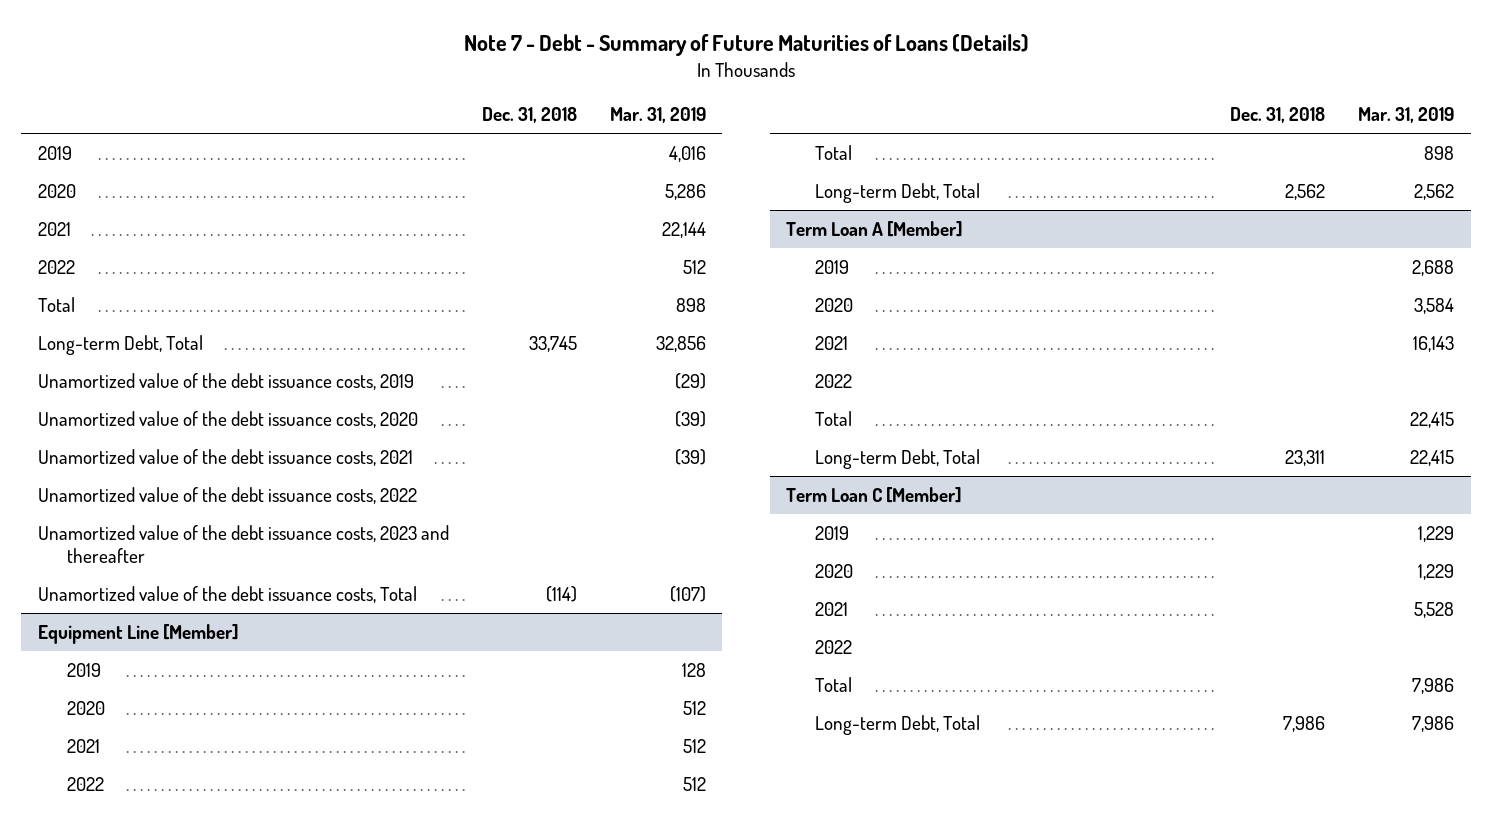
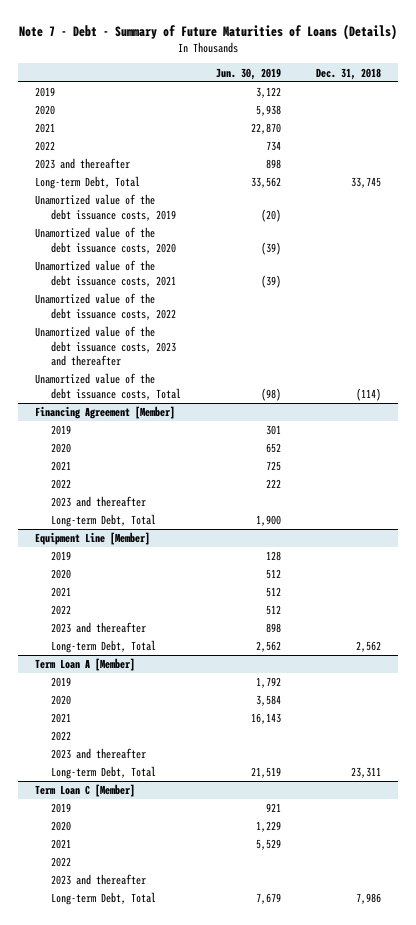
[609,107,706,124] Mar. 31, 2019 -> none
none -> [215,67,281,80] Jun. 30, 2019
[37,296,75,312] Total -> [35,158,131,170] 2023 and thereafter
none -> [35,406,176,420] Financing Agreement [Member]
none -> [50,425,71,436] 2019
none -> [50,443,71,454] 2020
none -> [50,461,71,472] 2021
none -> [50,479,71,490] 2022
none -> [50,496,146,508] 2023 and thereafter
none -> [50,514,156,528] Long-term Debt, Total
[815,144,853,160] Total -> [50,622,146,634] 2023 and thereafter
[815,410,853,426] Total -> [50,748,146,760] 2023 and thereafter
[815,676,853,692] Total -> [50,874,146,886] 2023 and thereafter

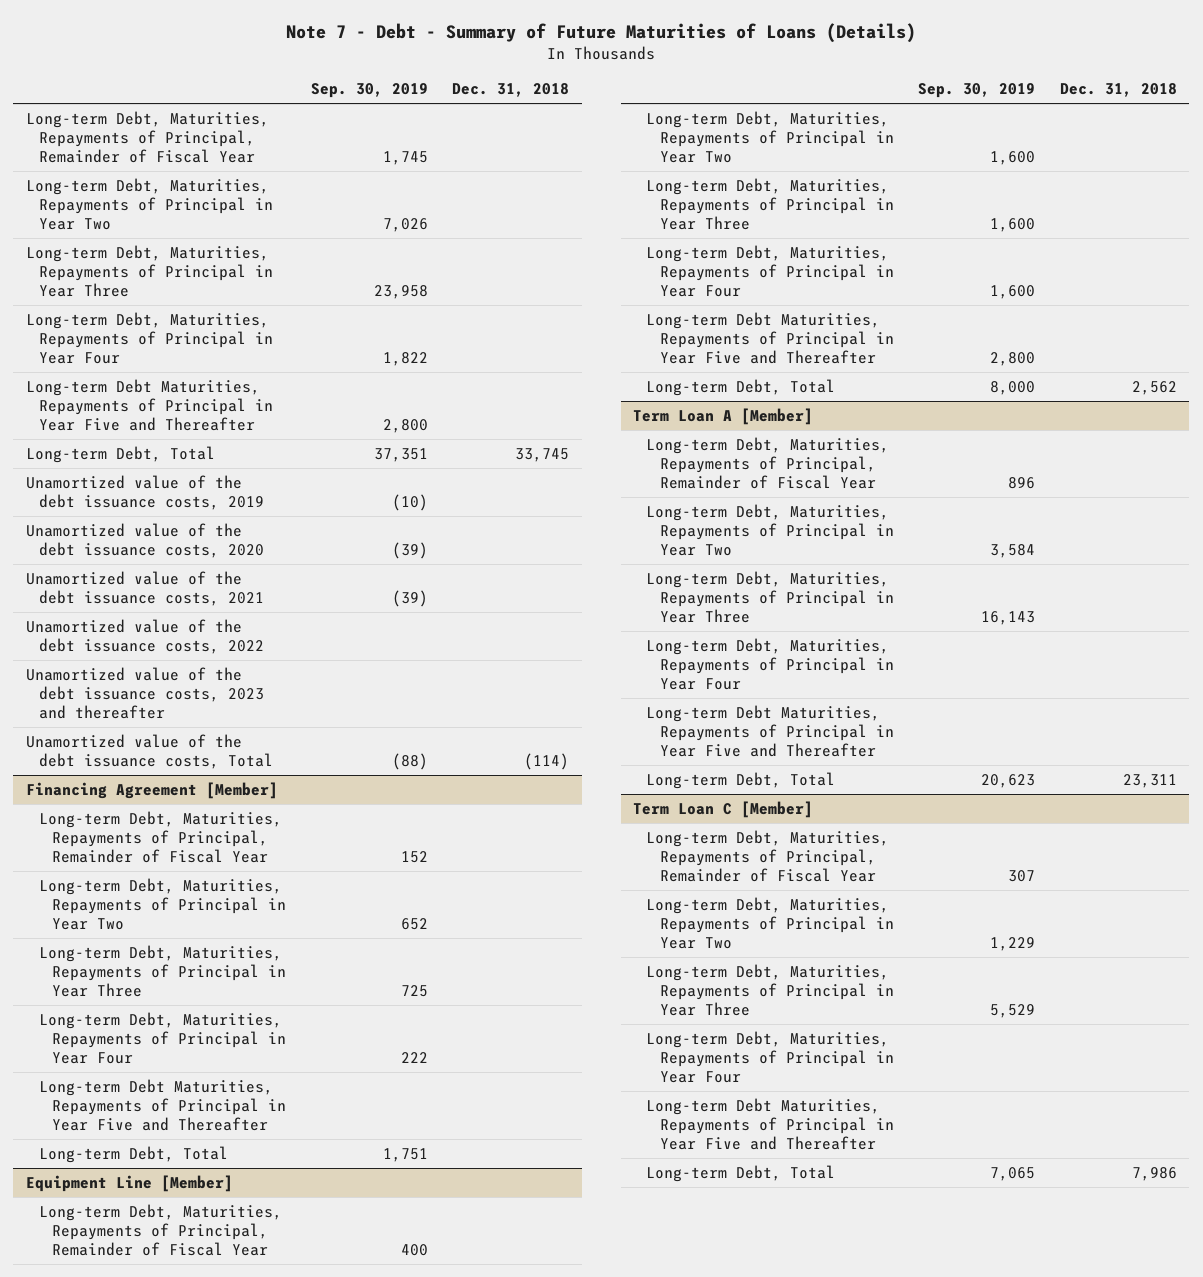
[215,67,281,80] Jun. 30, 2019 -> none
none -> [310,83,428,99] Sep. 30, 2019
[35,87,56,98] 2019 -> [25,110,269,163] Long-term Debt, Maturities, Repayments of Principal, Remainder of Fiscal Year
[35,105,56,116] 2020 -> [25,177,274,230] Long-term Debt, Maturities, Repayments of Principal in Year Two
[35,123,56,134] 2021 -> [25,244,274,297] Long-term Debt, Maturities, Repayments of Principal in Year Three
[35,141,56,152] 2022 -> [25,311,274,364] Long-term Debt, Maturities, Repayments of Principal in Year Four
[35,158,131,170] 2023 and thereafter -> [25,378,274,431] Long-term Debt Maturities, Repayments of Principal in Year Five and Thereafter
[50,425,71,436] 2019 -> [39,810,283,863] Long-term Debt, Maturities, Repayments of Principal, Remainder of Fiscal Year
[50,443,71,454] 2020 -> [39,877,287,930] Long-term Debt, Maturities, Repayments of Principal in Year Two
[50,461,71,472] 2021 -> [39,944,287,997] Long-term Debt, Maturities, Repayments of Principal in Year Three
[50,479,71,490] 2022 -> [39,1011,287,1064] Long-term Debt, Maturities, Repayments of Principal in Year Four
[50,496,146,508] 2023 and thereafter -> [39,1078,287,1131] Long-term Debt Maturities, Repayments of Principal in Year Five and Thereafter
[50,551,71,562] 2019 -> [39,1203,283,1256] Long-term Debt, Maturities, Repayments of Principal, Remainder of Fiscal Year
[50,569,71,580] 2020 -> [646,110,894,163] Long-term Debt, Maturities, Repayments of Principal in Year Two
[50,587,71,598] 2021 -> [646,177,894,230] Long-term Debt, Maturities, Repayments of Principal in Year Three
[50,605,71,616] 2022 -> [646,244,894,297] Long-term Debt, Maturities, Repayments of Principal in Year Four
[50,622,146,634] 2023 and thereafter -> [646,311,894,364] Long-term Debt Maturities, Repayments of Principal in Year Five and Thereafter
[50,677,71,688] 2019 -> [646,436,890,489] Long-term Debt, Maturities, Repayments of Principal, Remainder of Fiscal Year
[50,695,71,706] 2020 -> [646,503,894,556] Long-term Debt, Maturities, Repayments of Principal in Year Two
[50,713,71,724] 2021 -> [646,570,894,623] Long-term Debt, Maturities, Repayments of Principal in Year Three
[50,731,71,742] 2022 -> [646,637,894,690] Long-term Debt, Maturities, Repayments of Principal in Year Four
[50,748,146,760] 2023 and thereafter -> [646,704,894,757] Long-term Debt Maturities, Repayments of Principal in Year Five and Thereafter
[50,803,71,814] 2019 -> [646,829,890,882] Long-term Debt, Maturities, Repayments of Principal, Remainder of Fiscal Year
[50,821,71,832] 2020 -> [646,896,894,949] Long-term Debt, Maturities, Repayments of Principal in Year Two
[50,839,71,850] 2021 -> [646,963,894,1016] Long-term Debt, Maturities, Repayments of Principal in Year Three
[50,857,71,868] 2022 -> [646,1030,894,1083] Long-term Debt, Maturities, Repayments of Principal in Year Four
[50,874,146,886] 2023 and thereafter -> [646,1097,894,1150] Long-term Debt Maturities, Repayments of Principal in Year Five and Thereafter

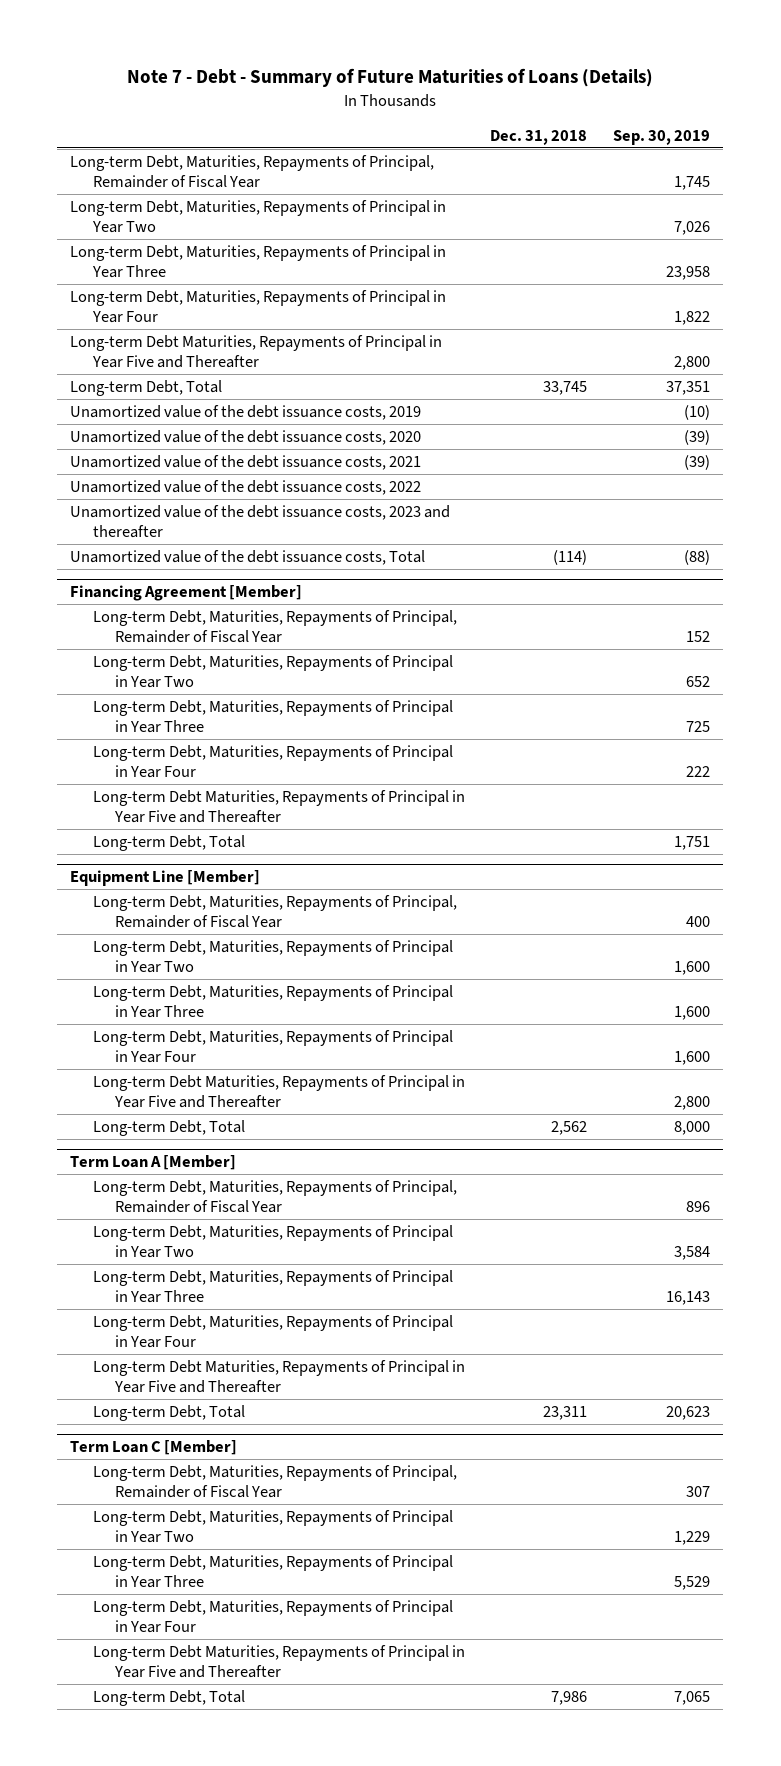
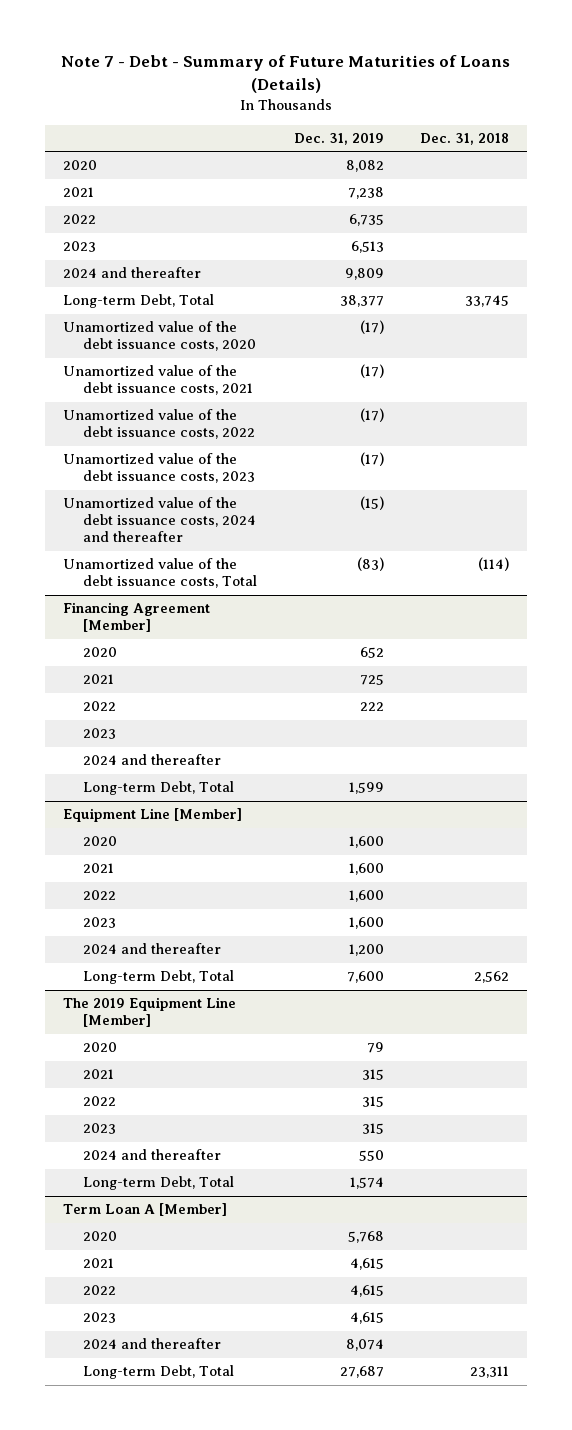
[613,129,711,145] Sep. 30, 2019 -> none
none -> [293,133,384,146] Dec. 31, 2019
[70,155,435,189] Long-term Debt, Maturities, Repayments of Principal, Remainder of Fiscal Year -> none
none -> [62,160,97,171] 2020
[70,200,447,234] Long-term Debt, Maturities, Repayments of Principal in Year Two -> [62,187,94,198] 2021
[70,245,447,279] Long-term Debt, Maturities, Repayments of Principal in Year Three -> [62,214,96,225] 2022
[70,290,447,324] Long-term Debt, Maturities, Repayments of Principal in Year Four -> [62,241,96,253] 2023
[70,335,443,369] Long-term Debt Maturities, Repayments of Principal in Year Five and Thereafter -> [62,267,201,279] 2024 and thereafter
[70,405,422,421] Unamortized value of the debt issuance costs, 2019 -> none
none -> [62,453,256,484] Unamortized value of the debt issuance costs, 2023
[70,505,451,539] Unamortized value of the debt issuance costs, 2023 and thereafter -> [62,497,257,543] Unamortized value of the debt issuance costs, 2024 and thereafter
[92,610,457,644] Long-term Debt, Maturities, Repayments of Principal, Remainder of Fiscal Year -> none
none -> [83,647,118,658] 2020
[92,655,453,689] Long-term Debt, Maturities, Repayments of Principal in Year Two -> [83,674,115,685] 2021
[92,700,453,734] Long-term Debt, Maturities, Repayments of Principal in Year Three -> [83,701,117,712] 2022
[92,745,453,779] Long-term Debt, Maturities, Repayments of Principal in Year Four -> [83,728,117,740] 2023
[92,790,465,824] Long-term Debt Maturities, Repayments of Principal in Year Five and Thereafter -> [83,754,222,766] 2024 and thereafter
[92,895,457,929] Long-term Debt, Maturities, Repayments of Principal, Remainder of Fiscal Year -> none
none -> [83,836,118,847] 2020
[92,940,453,974] Long-term Debt, Maturities, Repayments of Principal in Year Two -> [83,863,115,874] 2021
[92,985,453,1019] Long-term Debt, Maturities, Repayments of Principal in Year Three -> [83,890,117,901] 2022
[92,1030,453,1064] Long-term Debt, Maturities, Repayments of Principal in Year Four -> [83,917,117,929] 2023
[92,1075,465,1109] Long-term Debt Maturities, Repayments of Principal in Year Five and Thereafter -> [83,943,222,955] 2024 and thereafter
none -> [62,997,236,1028] The 2019 Equipment Line [Member]
none -> [83,1042,118,1053] 2020
none -> [83,1069,115,1080] 2021
none -> [83,1096,117,1107] 2022
none -> [83,1123,117,1135] 2023
none -> [83,1149,222,1161] 2024 and thereafter
none -> [83,1176,235,1191] Long-term Debt, Total
[92,1180,457,1214] Long-term Debt, Maturities, Repayments of Principal, Remainder of Fiscal Year -> none
none -> [83,1231,118,1242] 2020
[92,1225,453,1259] Long-term Debt, Maturities, Repayments of Principal in Year Two -> [83,1258,115,1269] 2021
[92,1270,453,1304] Long-term Debt, Maturities, Repayments of Principal in Year Three -> [83,1285,117,1296] 2022
[92,1315,453,1349] Long-term Debt, Maturities, Repayments of Principal in Year Four -> [83,1312,117,1324] 2023
[92,1360,465,1394] Long-term Debt Maturities, Repayments of Principal in Year Five and Thereafter -> [83,1338,222,1350] 2024 and thereafter
[70,1440,238,1456] Term Loan C [Member] -> none
[92,1465,457,1499] Long-term Debt, Maturities, Repayments of Principal, Remainder of Fiscal Year -> none
[92,1510,453,1544] Long-term Debt, Maturities, Repayments of Principal in Year Two -> none
[92,1555,453,1589] Long-term Debt, Maturities, Repayments of Principal in Year Three -> none
[92,1600,453,1634] Long-term Debt, Maturities, Repayments of Principal in Year Four -> none
[92,1645,465,1679] Long-term Debt Maturities, Repayments of Principal in Year Five and Thereafter -> none
[92,1690,245,1707] Long-term Debt, Total -> none

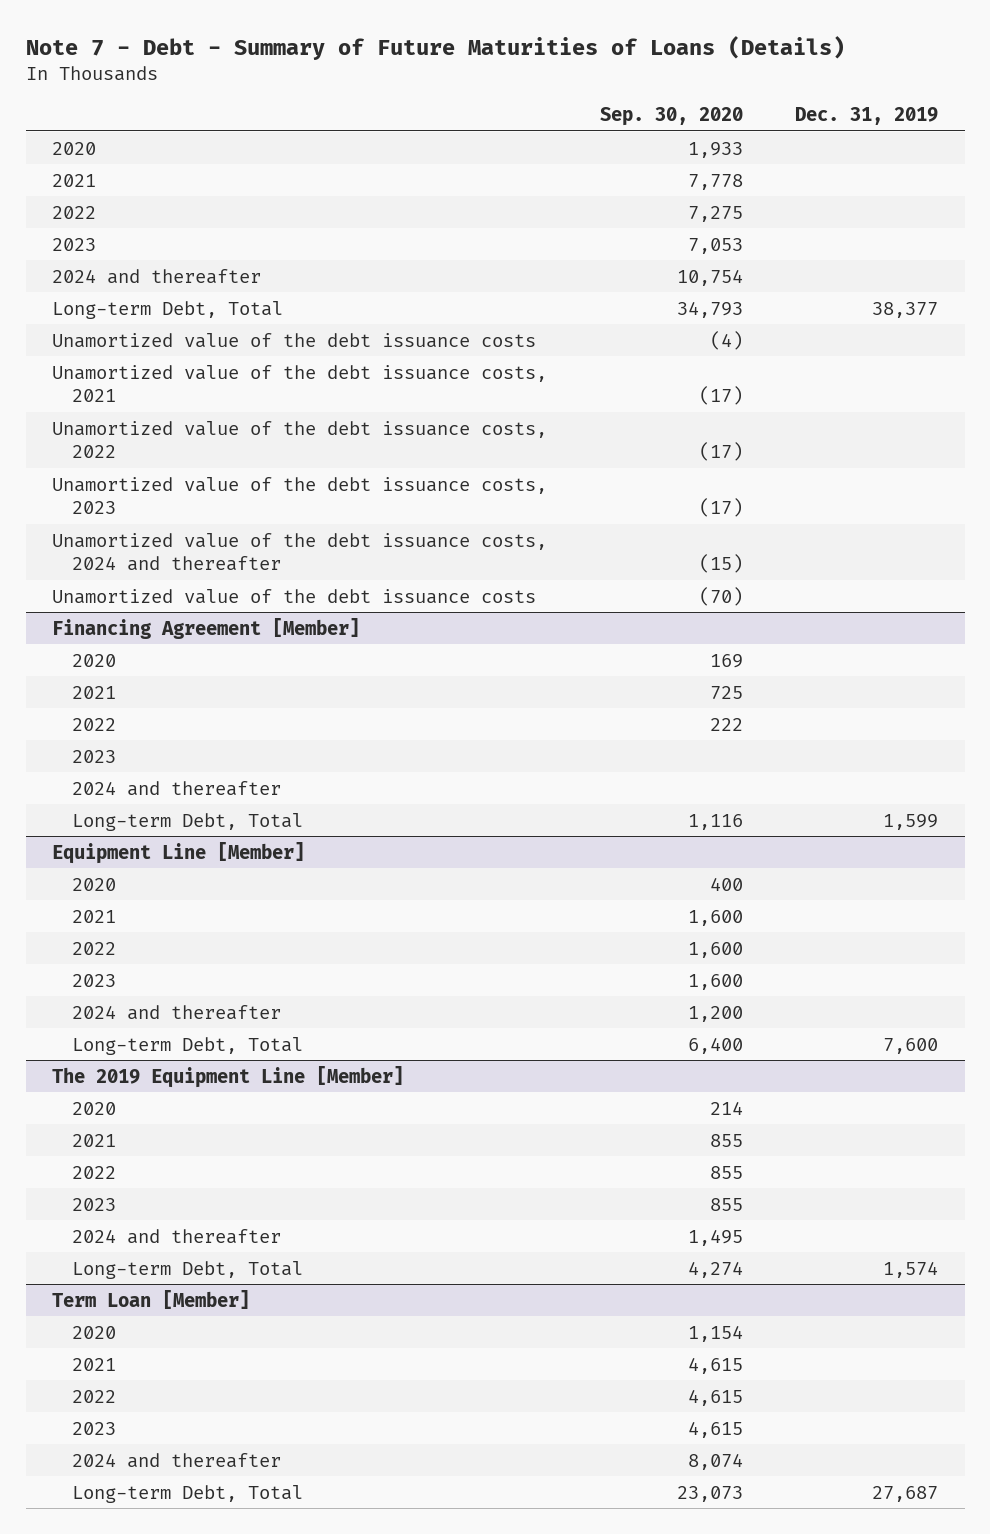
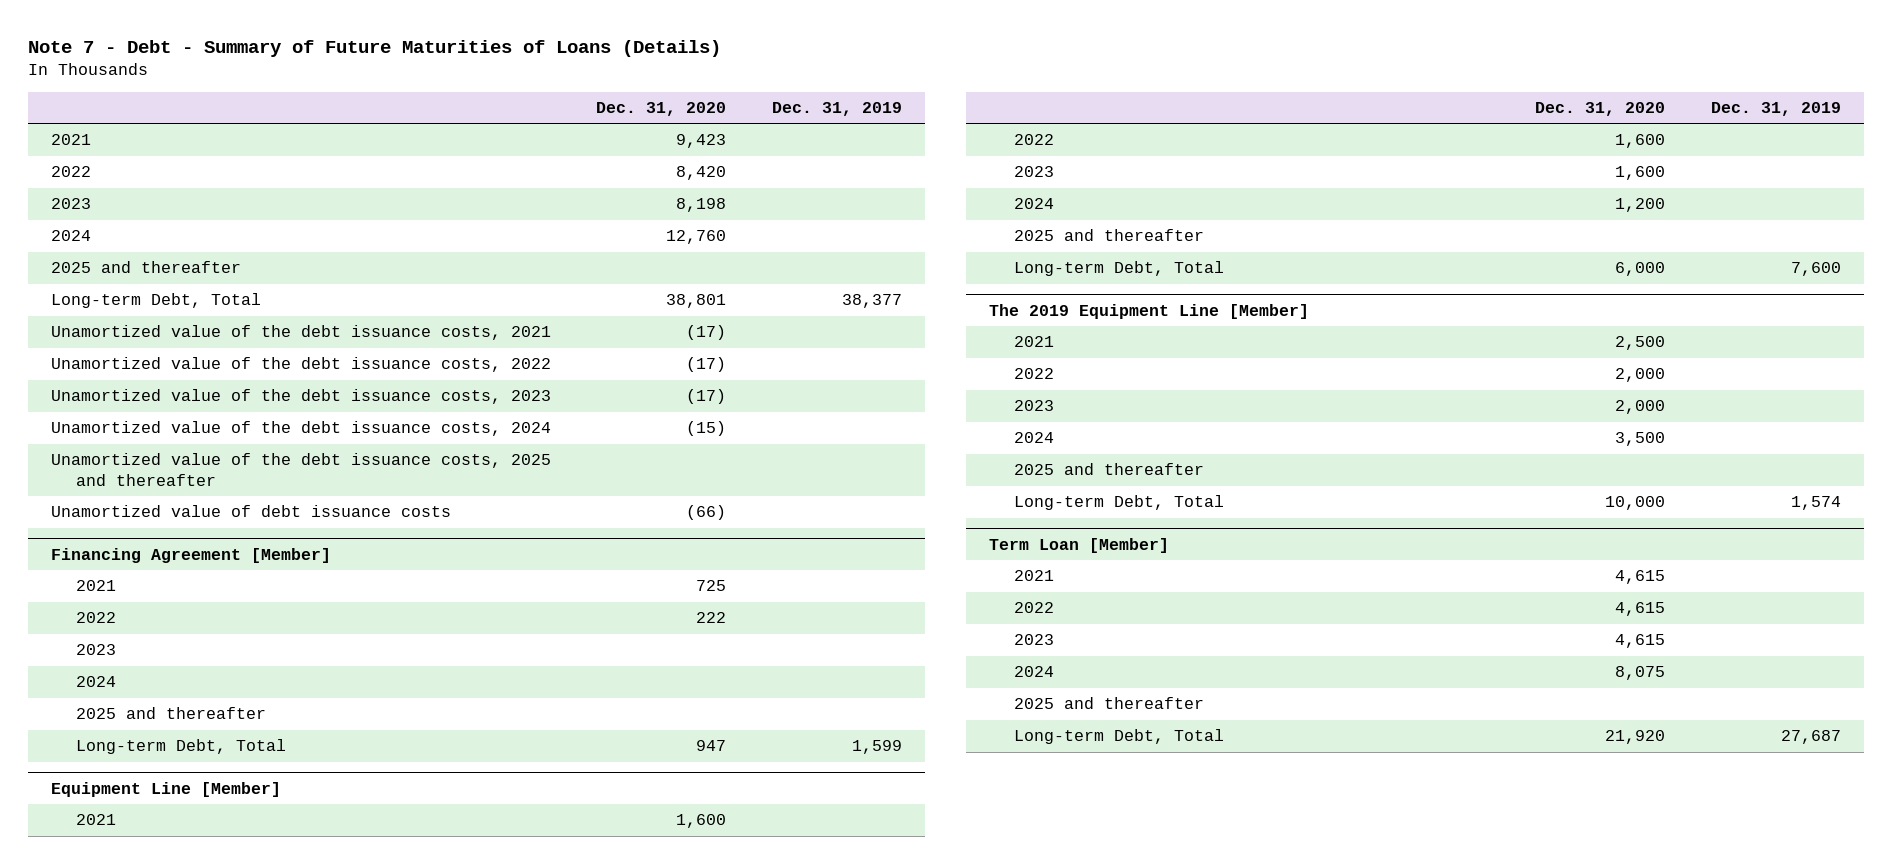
[599,106,743,126] Sep. 30, 2020 -> none
none -> [596,101,727,116] Dec. 31, 2020
[52,141,97,155] 2020 -> none
none -> [50,230,91,242] 2024
[52,268,262,284] 2024 and thereafter -> [50,261,241,274] 2025 and thereafter
[52,332,537,348] Unamortized value of the debt issuance costs -> none
none -> [50,421,551,437] Unamortized value of the debt issuance costs, 2024
[52,532,548,572] Unamortized value of the debt issuance costs, 2024 and thereafter -> [50,453,551,486] Unamortized value of the debt issuance costs, 2025 and thereafter
[52,588,537,604] Unamortized value of the debt issuance costs -> [50,505,451,518] Unamortized value of debt issuance costs
[72,653,117,667] 2020 -> none
none -> [75,676,116,688] 2024
[72,780,282,796] 2024 and thereafter -> [75,707,266,720] 2025 and thereafter
[72,877,117,891] 2020 -> none
none -> [1013,198,1054,210] 2024
[72,1004,282,1020] 2024 and thereafter -> [1013,229,1204,242] 2025 and thereafter
[72,1101,117,1115] 2020 -> none
none -> [1013,432,1054,444] 2024
[72,1228,282,1244] 2024 and thereafter -> [1013,463,1204,476] 2025 and thereafter
[72,1325,117,1339] 2020 -> none
none -> [1013,666,1054,678] 2024
[72,1452,282,1468] 2024 and thereafter -> [1013,697,1204,710] 2025 and thereafter

